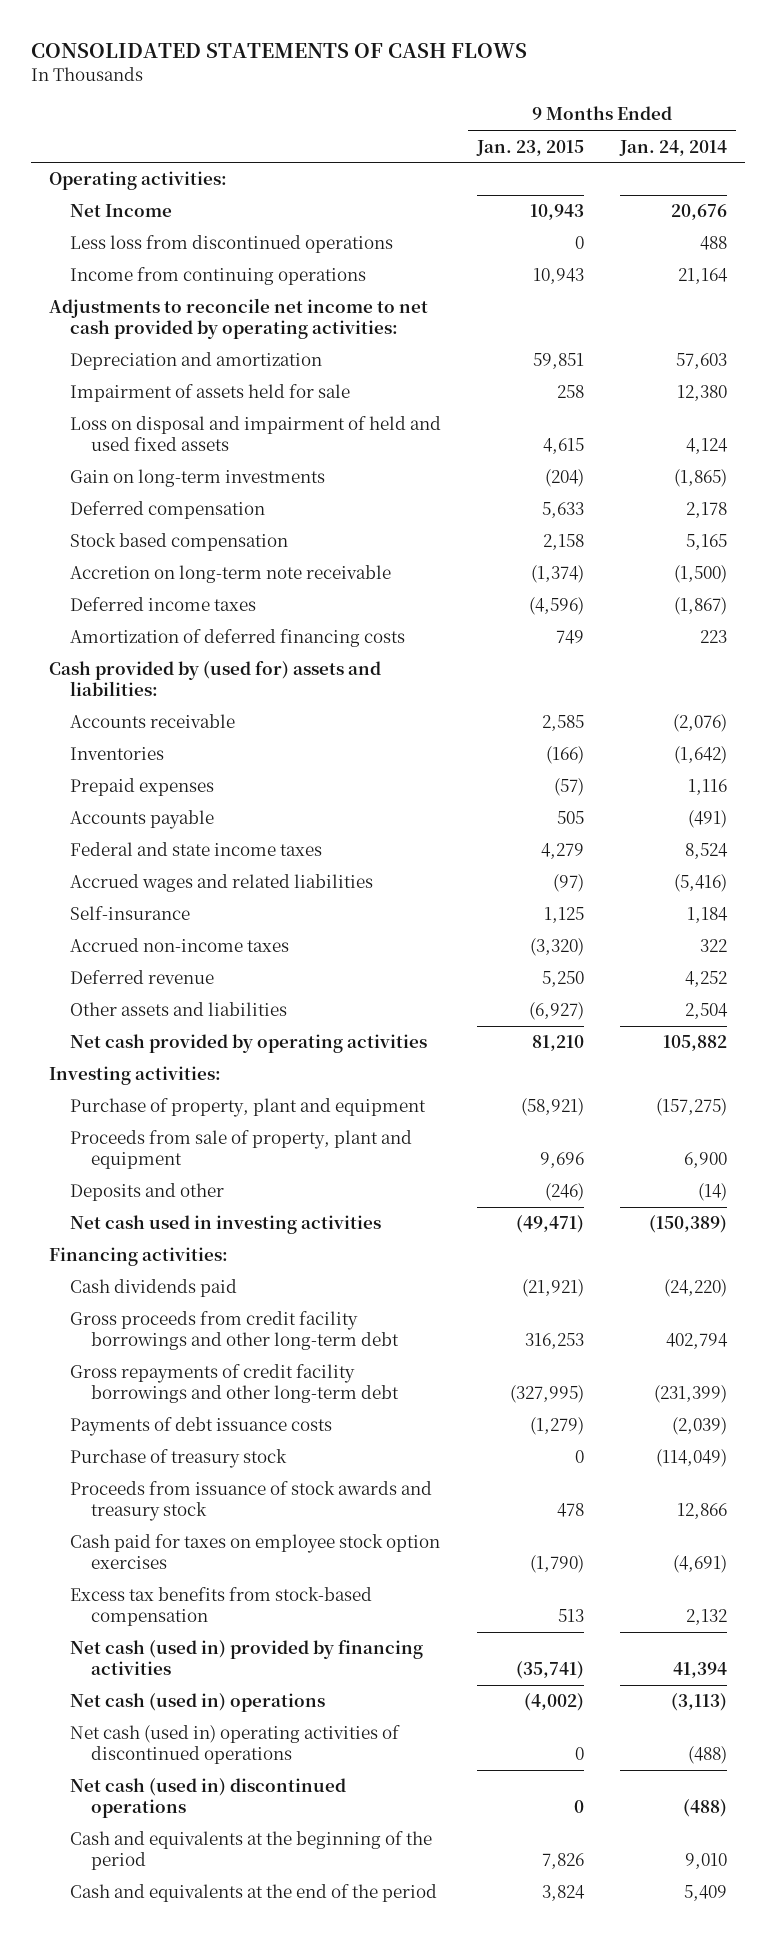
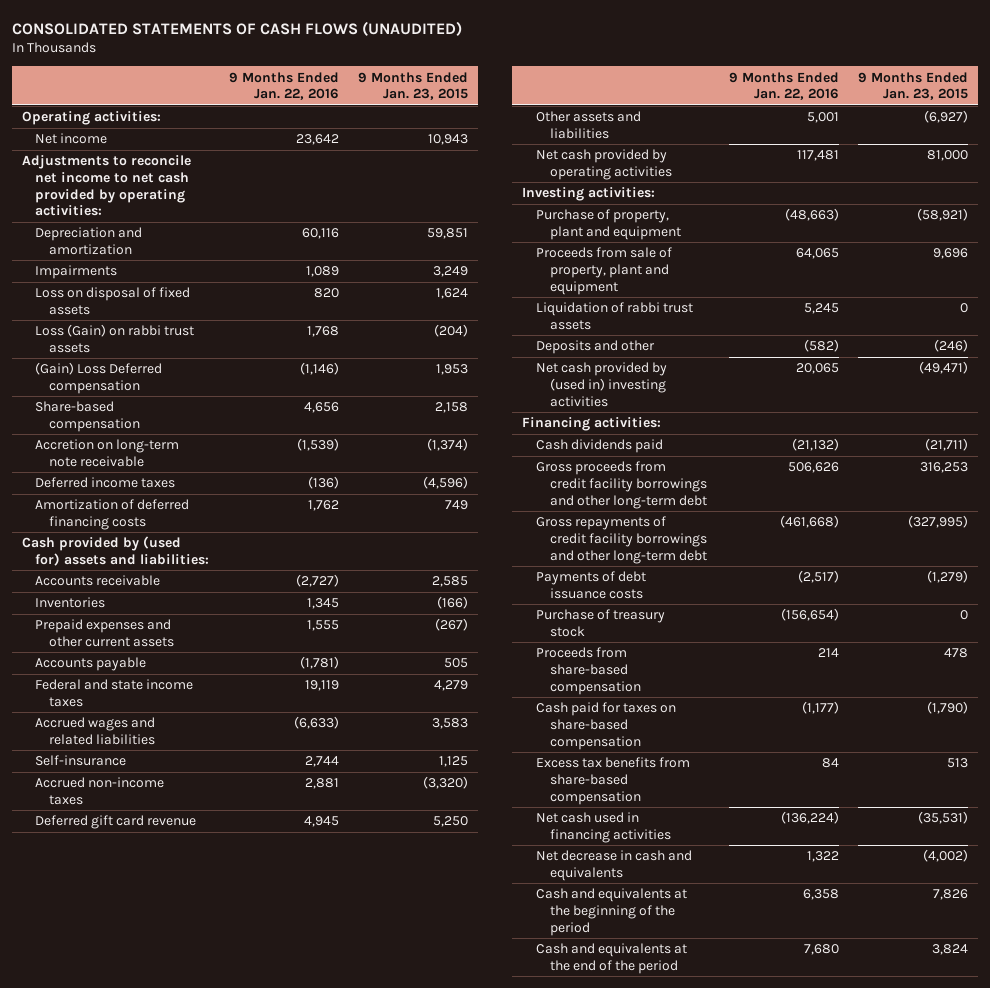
[31,42,528,58] CONSOLIDATED STATEMENTS OF CASH FLOWS -> [12,20,463,36] CONSOLIDATED STATEMENTS OF CASH FLOWS (UNAUDITED)
[619,139,728,156] Jan. 24, 2014 -> none
none -> [228,71,339,101] 9 Months Ended Jan. 22, 2016
[70,235,394,254] Less loss from discontinued operations -> none
[70,267,367,286] Income from continuing operations -> none
[70,204,173,218] Net Income -> [35,133,108,145] Net income
[70,384,351,403] Impairment of assets held for sale -> none
none -> [35,265,118,280] Impairments
[70,416,442,451] Loss on disposal and impairment of held and used fixed assets -> [35,287,191,315] Loss on disposal of fixed assets
[543,437,585,454] 4,615 -> [436,288,469,300] 1,624
[70,469,326,488] Gain on long-term investments -> [35,324,195,353] Loss (Gain) on rabbi trust assets
[70,501,266,520] Deferred compensation -> [35,362,163,394] (Gain) Loss Deferred compensation
[542,502,585,519] 5,633 -> [436,364,469,376] 1,953
[70,533,289,552] Stock based compensation -> [35,401,141,432] Share-based compensation
[70,778,215,797] Prepaid expenses -> [35,619,175,647] Prepaid expenses and other current assets
[554,778,585,797] (57) -> [435,618,469,632] (267)
[553,874,585,893] (97) -> [432,718,469,730] 3,583
[70,970,215,985] Deferred revenue -> [35,815,197,830] Deferred gift card revenue
[532,1035,585,1052] 81,210 -> [927,150,969,162] 81,000
none -> [535,302,693,330] Liquidation of rabbi trust assets
[70,1215,382,1235] Net cash used in investing activities -> [535,362,667,407] Net cash provided by (used in) investing activities
[522,1279,585,1298] (21,921) -> [925,438,969,452] (21,711)
[70,1693,326,1713] Net cash (used in) operations -> none
[70,1725,401,1764] Net cash (used in) operating activities of discontinued operations -> none
[70,1778,347,1818] Net cash (used in) discontinued operations -> none
[70,1481,433,1521] Proceeds from issuance of stock awards and treasury stock -> [535,647,641,695] Proceeds from share-based compensation
[70,1534,441,1569] Cash paid for taxes on employee stock option exercises -> [535,702,676,750] Cash paid for taxes on share-based compensation
[70,1587,373,1626] Excess tax benefits from stock-based compensation -> [535,757,690,805] Excess tax benefits from share-based compensation
[70,1640,424,1675] Net cash (used in) provided by financing activities -> [535,812,671,843] Net cash used in financing activities
[516,1660,585,1679] (35,741) -> [918,811,969,825] (35,531)
none -> [535,850,692,881] Net decrease in cash and equivalents

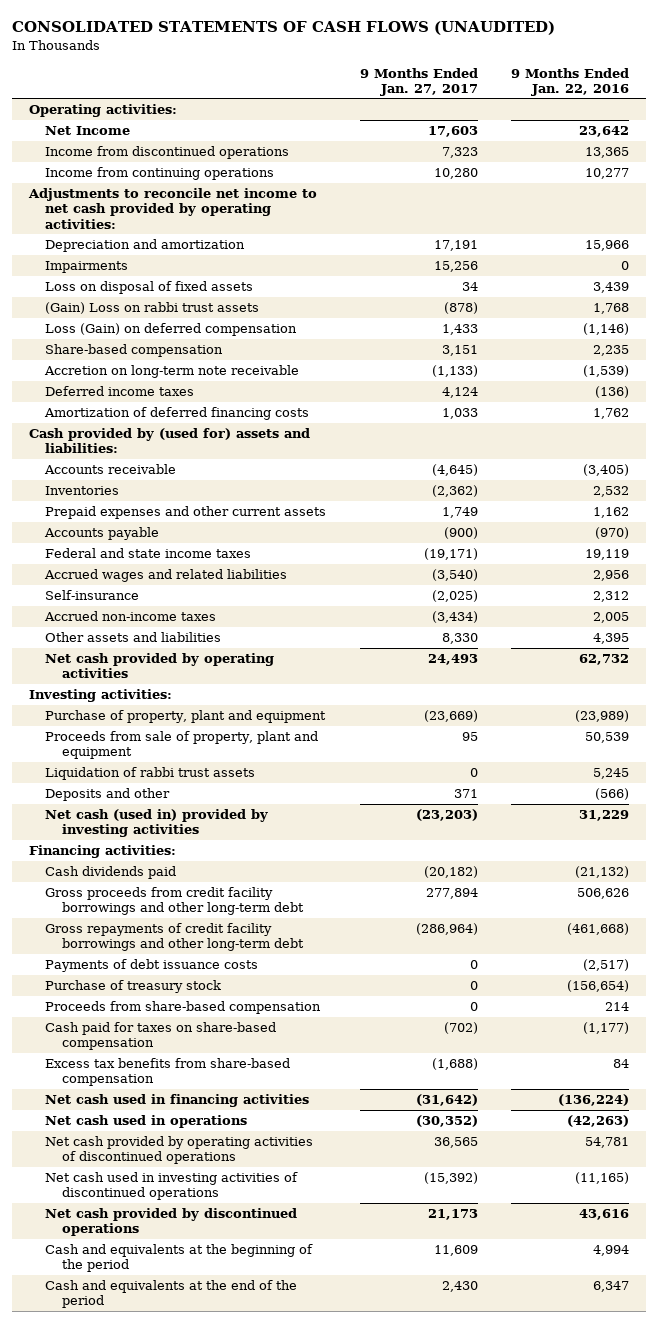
[358,71,469,101] 9 Months Ended Jan. 23, 2015 -> none
none -> [359,67,478,96] 9 Months Ended Jan. 27, 2017
[35,133,108,145] Net income -> [45,126,131,136] Net Income
none -> [45,146,290,160] Income from discontinued operations
none -> [45,167,275,181] Income from continuing operations
[301,228,339,240] 60,116 -> [585,240,630,252] 15,966
[305,266,339,278] 1,089 -> [621,261,630,271] 0
[313,288,339,299] 820 -> [593,282,630,294] 3,439
[35,324,195,353] Loss (Gain) on rabbi trust assets -> [45,302,260,315] (Gain) Loss on rabbi trust assets
[35,362,163,394] (Gain) Loss Deferred compensation -> [45,323,298,337] Loss (Gain) on deferred compensation
[303,402,339,414] 4,656 -> [593,345,630,357] 2,235
[295,574,339,588] (2,727) -> [583,464,630,477] (3,405)
[306,598,339,610] 1,345 -> [593,486,630,498] 2,532
[306,620,339,632] 1,555 -> [593,507,630,519] 1,162
[299,656,339,670] (1,781) -> [595,527,630,540] (970)
[35,815,197,830] Deferred gift card revenue -> none
[293,716,339,730] (6,633) -> [593,570,630,582] 2,956
[304,756,339,768] 2,744 -> [593,591,630,603] 2,312
[304,778,339,790] 2,881 -> [593,612,630,624] 2,005
[807,112,840,124] 5,001 -> [593,633,630,645] 4,395
[797,150,840,162] 117,481 -> [579,654,630,666] 62,732
[785,208,840,222] (48,663) -> [575,710,630,723] (23,989)
[796,248,840,260] 64,065 -> [585,732,630,744] 50,539
[804,339,840,353] (582) -> [595,788,630,801] (566)
[535,362,667,407] Net cash provided by (used in) investing activities -> [45,809,269,838] Net cash (used in) provided by investing activities
[796,363,840,375] 20,065 -> [579,810,630,822] 31,229
[535,850,692,881] Net decrease in cash and equivalents -> none
none -> [45,1115,248,1129] Net cash used in operations
none -> [45,1136,314,1165] Net cash provided by operating activities of discontinued operations
none -> [45,1172,299,1201] Net cash used in investing activities of discontinued operations
none -> [45,1208,298,1237] Net cash provided by discontinued operations
[803,889,840,901] 6,358 -> [593,1245,630,1257] 4,994
[804,944,840,956] 7,680 -> [593,1281,630,1293] 6,347

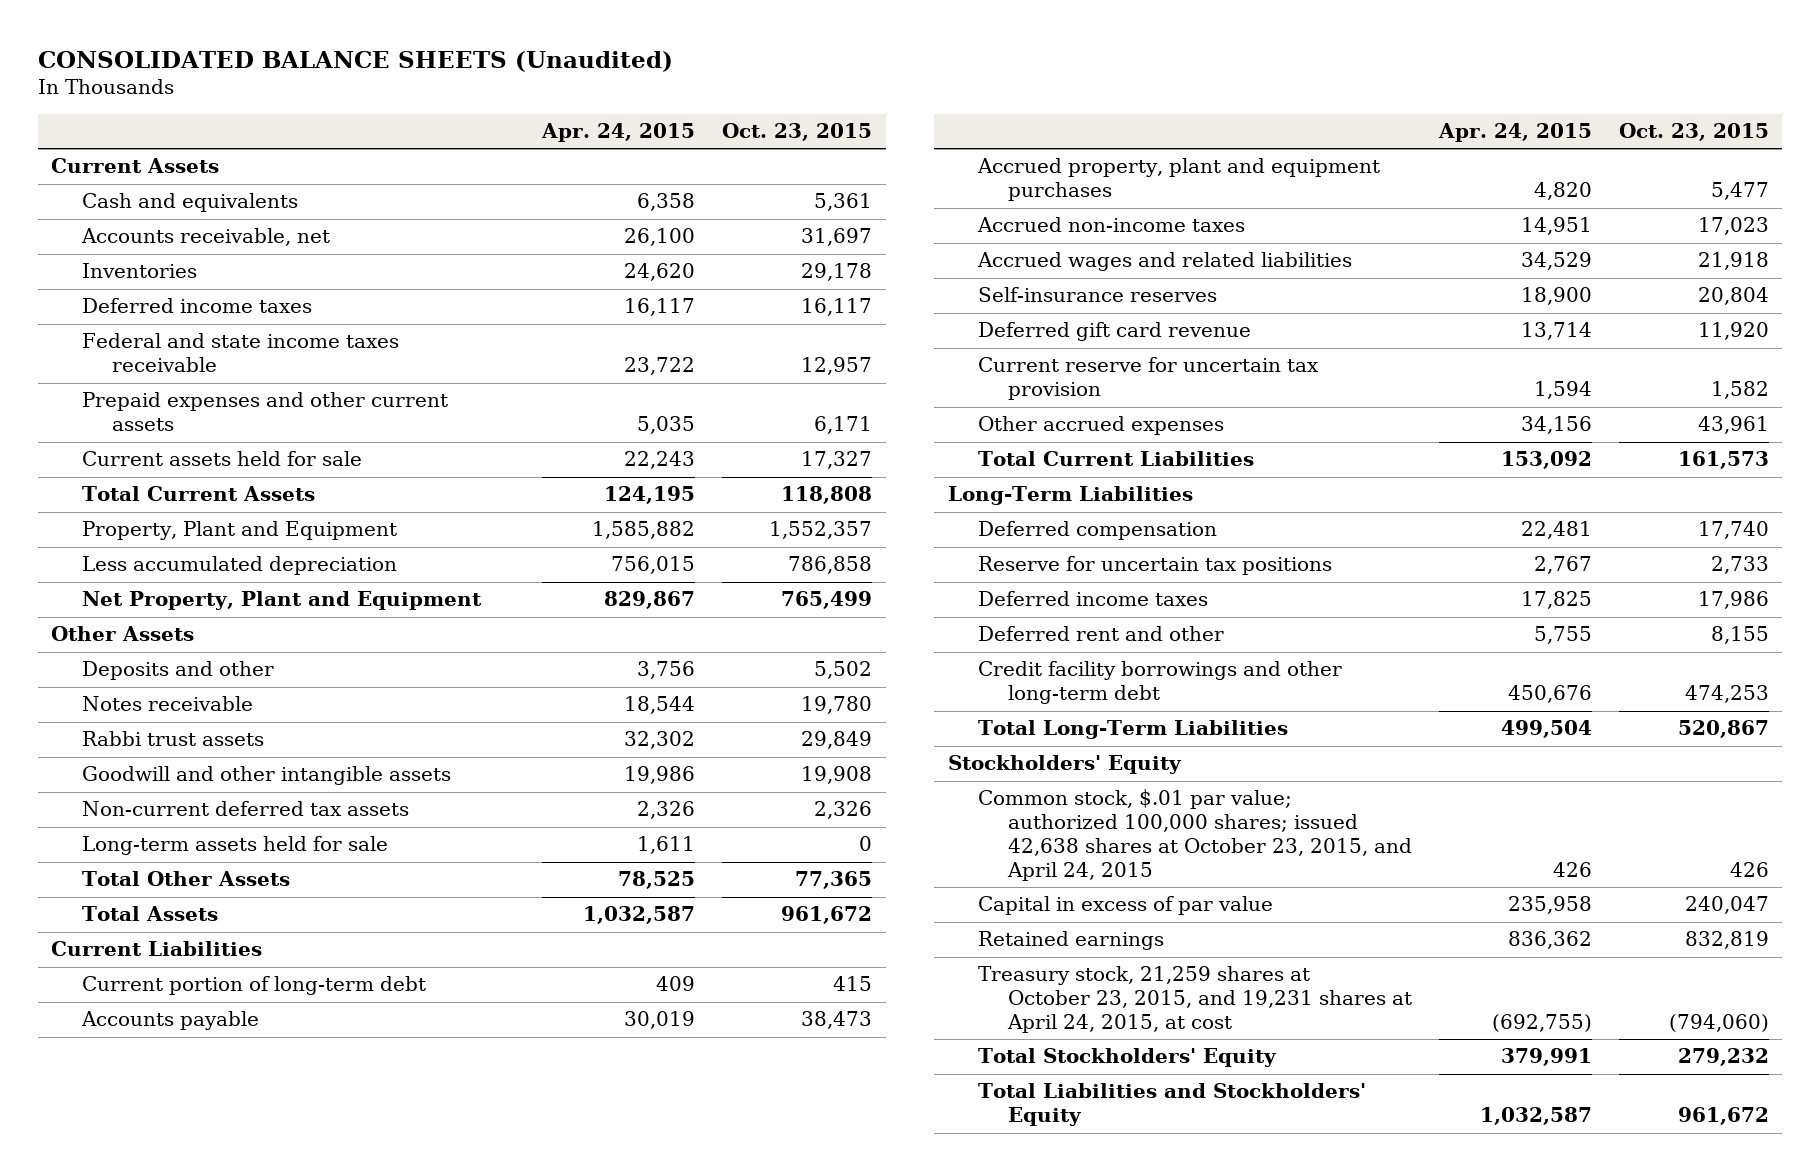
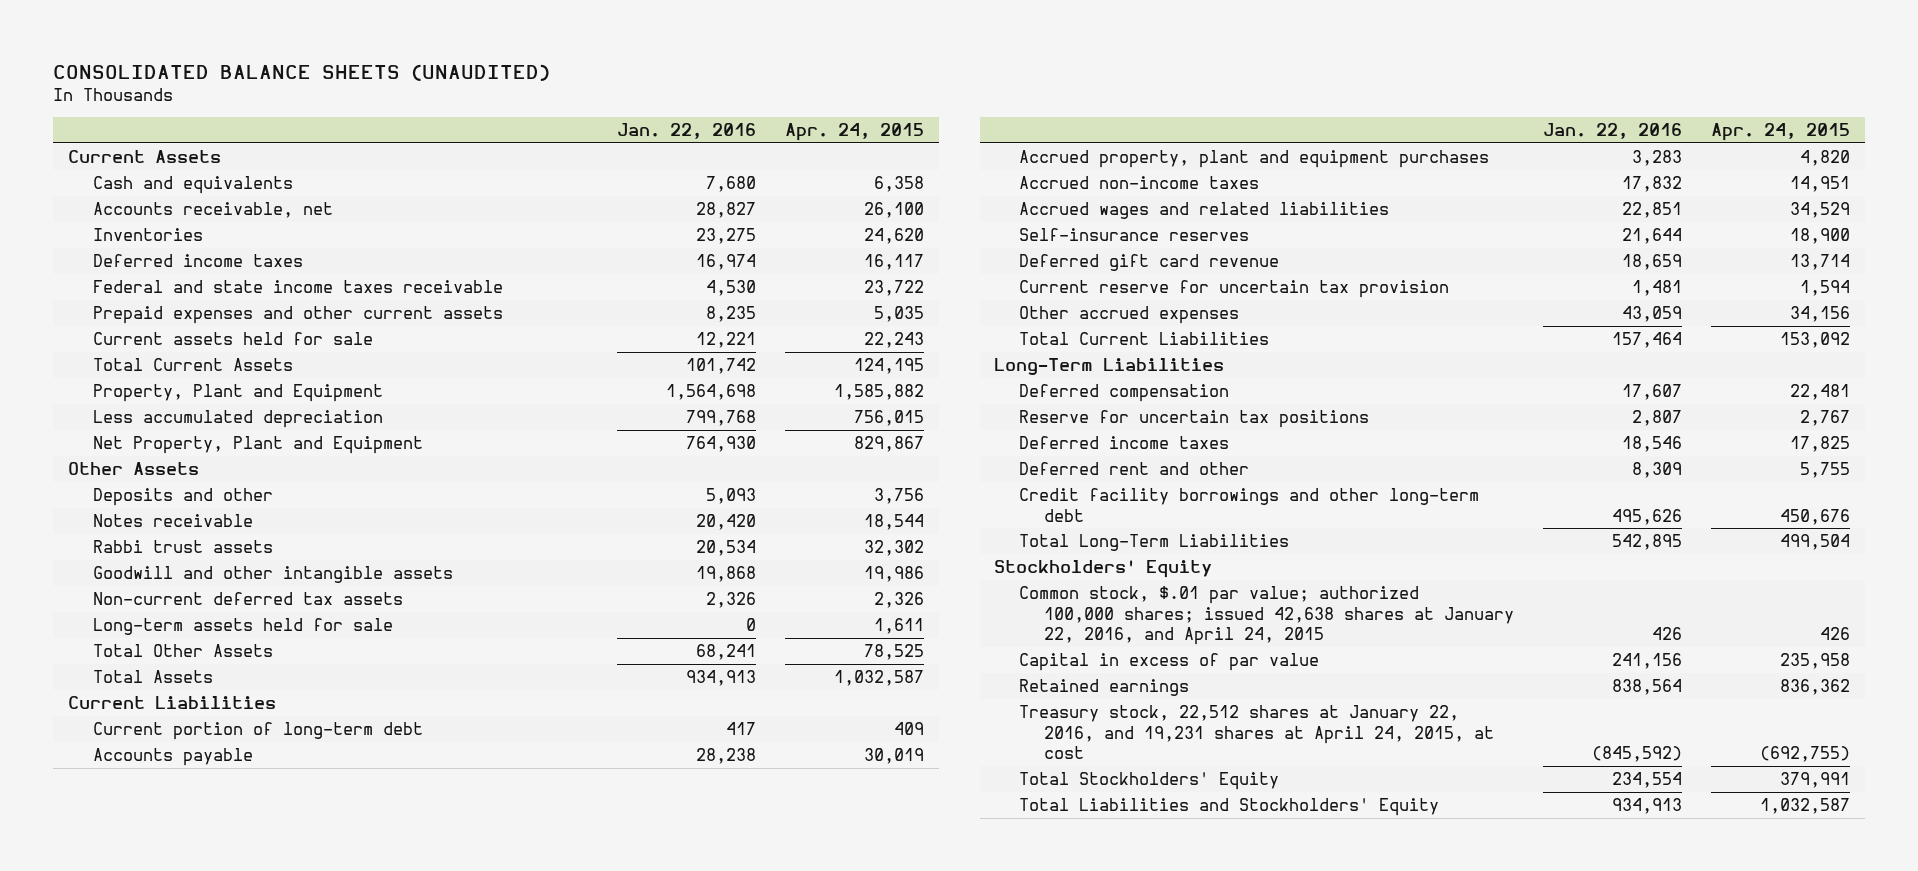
[37,51,673,73] CONSOLIDATED BALANCE SHEETS (Unaudited) -> [53,63,551,81] CONSOLIDATED BALANCE SHEETS (UNAUDITED)
[722,123,873,142] Oct. 23, 2015 -> none
none -> [616,123,756,140] Jan. 22, 2016
[977,789,1412,881] Common stock, $.01 par value; authorized 100,000 shares; issued 42,638 shares at October 23, 2015, and April 24, 2015 -> [1019,586,1514,646] Common stock, $.01 par value; authorized 100,000 shares; issued 42,638 shares at January 22, 2016, and April 24, 2015
[977,966,1412,1033] Treasury stock, 21,259 shares at October 23, 2015, and 19,231 shares at April 24, 2015, at cost -> [1019,705,1494,760] Treasury stock, 22,512 shares at January 22, 2016, and 19,231 shares at April 24, 2015, at cost

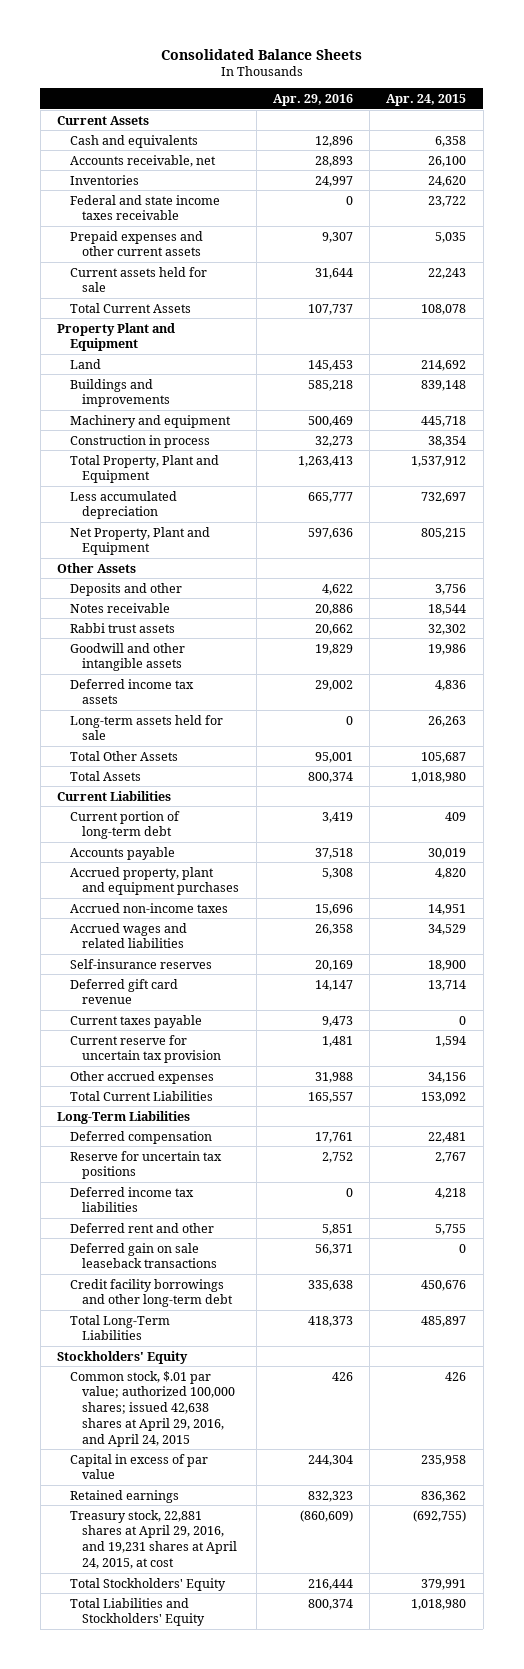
[53,63,551,81] CONSOLIDATED BALANCE SHEETS (UNAUDITED) -> [160,48,362,60] Consolidated Balance Sheets
[616,123,756,140] Jan. 22, 2016 -> none
none -> [272,94,353,107] Apr. 29, 2016
[92,254,303,268] Deferred income taxes -> none
[854,358,925,375] 124,195 -> [421,303,467,315] 108,078
none -> [57,322,176,352] Property Plant and Equipment
none -> [69,358,101,369] Land
none -> [69,378,171,408] Buildings and improvements
none -> [69,414,231,428] Machinery and equipment
none -> [69,434,210,448] Construction in process
[92,384,383,403] Property, Plant and Equipment -> [69,454,219,484] Total Property, Plant and Equipment
[834,384,925,401] 1,585,882 -> [411,455,467,467] 1,537,912
[854,410,925,427] 756,015 -> [421,491,467,503] 732,697
[854,436,925,453] 829,867 -> [421,527,467,539] 805,215
[92,592,403,606] Non-current deferred tax assets -> [69,678,194,705] Deferred income tax assets
[874,592,925,609] 2,326 -> [435,679,467,691] 4,836
[874,618,925,635] 1,611 -> [428,715,467,727] 26,263
[864,644,925,661] 78,525 -> [421,751,467,763] 105,687
[834,670,925,687] 1,032,587 -> [411,771,467,783] 1,018,980
none -> [69,1014,202,1028] Current taxes payable
[1019,436,1230,450] Deferred income taxes -> [69,1186,194,1213] Deferred income tax liabilities
[1790,436,1851,453] 17,825 -> [435,1187,467,1199] 4,218
none -> [69,1242,218,1269] Deferred gain on sale leaseback transactions
[1780,534,1851,551] 499,504 -> [421,1315,467,1327] 485,897
[1019,586,1514,646] Common stock, $.01 par value; authorized 100,000 shares; issued 42,638 shares at January 22, 2016, and April 24, 2015 -> [69,1370,236,1447] Common stock, $.01 par value; authorized 100,000 shares; issued 42,638 shares at April 29, 2016, and April 24, 2015
[1019,705,1494,760] Treasury stock, 22,512 shares at January 22, 2016, and 19,231 shares at April 24, 2015, at cost -> [69,1509,238,1569] Treasury stock, 22,881 shares at April 29, 2016, and 19,231 shares at April 24, 2015, at cost
[1760,798,1851,815] 1,032,587 -> [411,1598,467,1610] 1,018,980

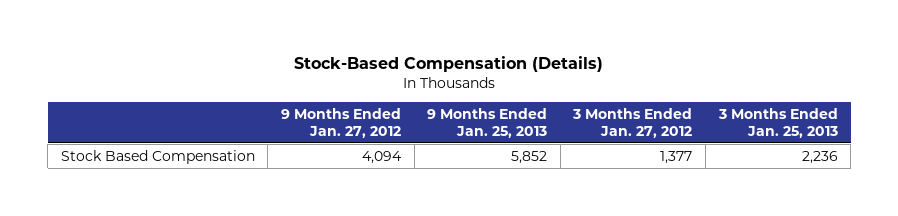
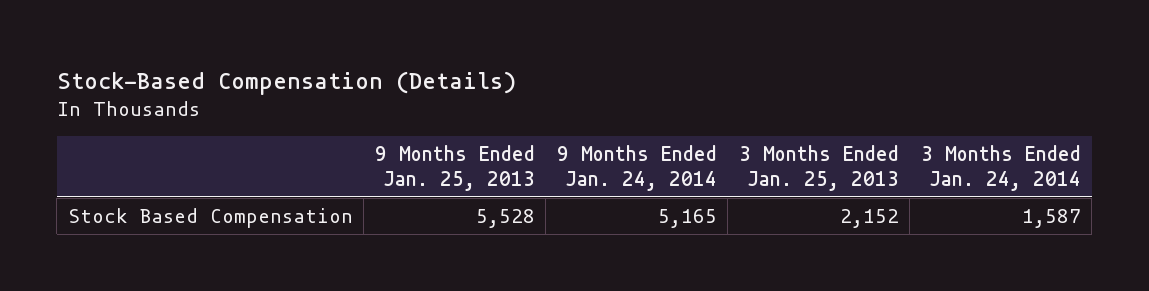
[281,107,402,138] 9 Months Ended Jan. 27, 2012 -> none
[572,107,693,138] 3 Months Ended Jan. 27, 2012 -> none
none -> [556,145,717,191] 9 Months Ended Jan. 24, 2014
none -> [920,145,1081,191] 3 Months Ended Jan. 24, 2014
[511,150,548,164] 5,852 -> [475,208,535,228] 5,528
[801,150,838,164] 2,236 -> [839,208,899,228] 2,152

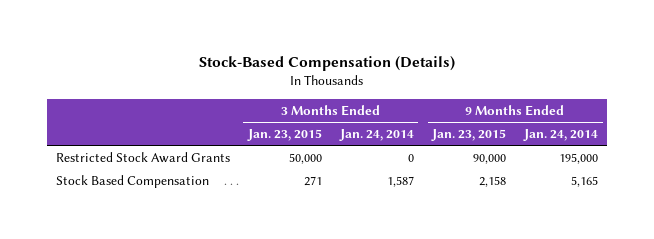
[374,145,535,191] 9 Months Ended Jan. 25, 2013 -> none
[738,145,899,191] 3 Months Ended Jan. 25, 2013 -> none
none -> [246,129,322,142] Jan. 23, 2015
none -> [431,129,507,142] Jan. 23, 2015
none -> [55,151,230,163] Restricted Stock Award Grants

